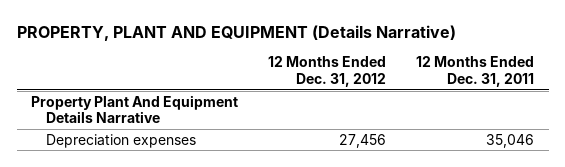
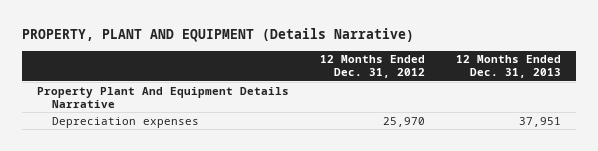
[416,56,535,88] 12 Months Ended Dec. 31, 2011 -> none
none -> [456,55,562,79] 12 Months Ended Dec. 31, 2013
[339,133,387,148] 27,456 -> [383,116,426,127] 25,970

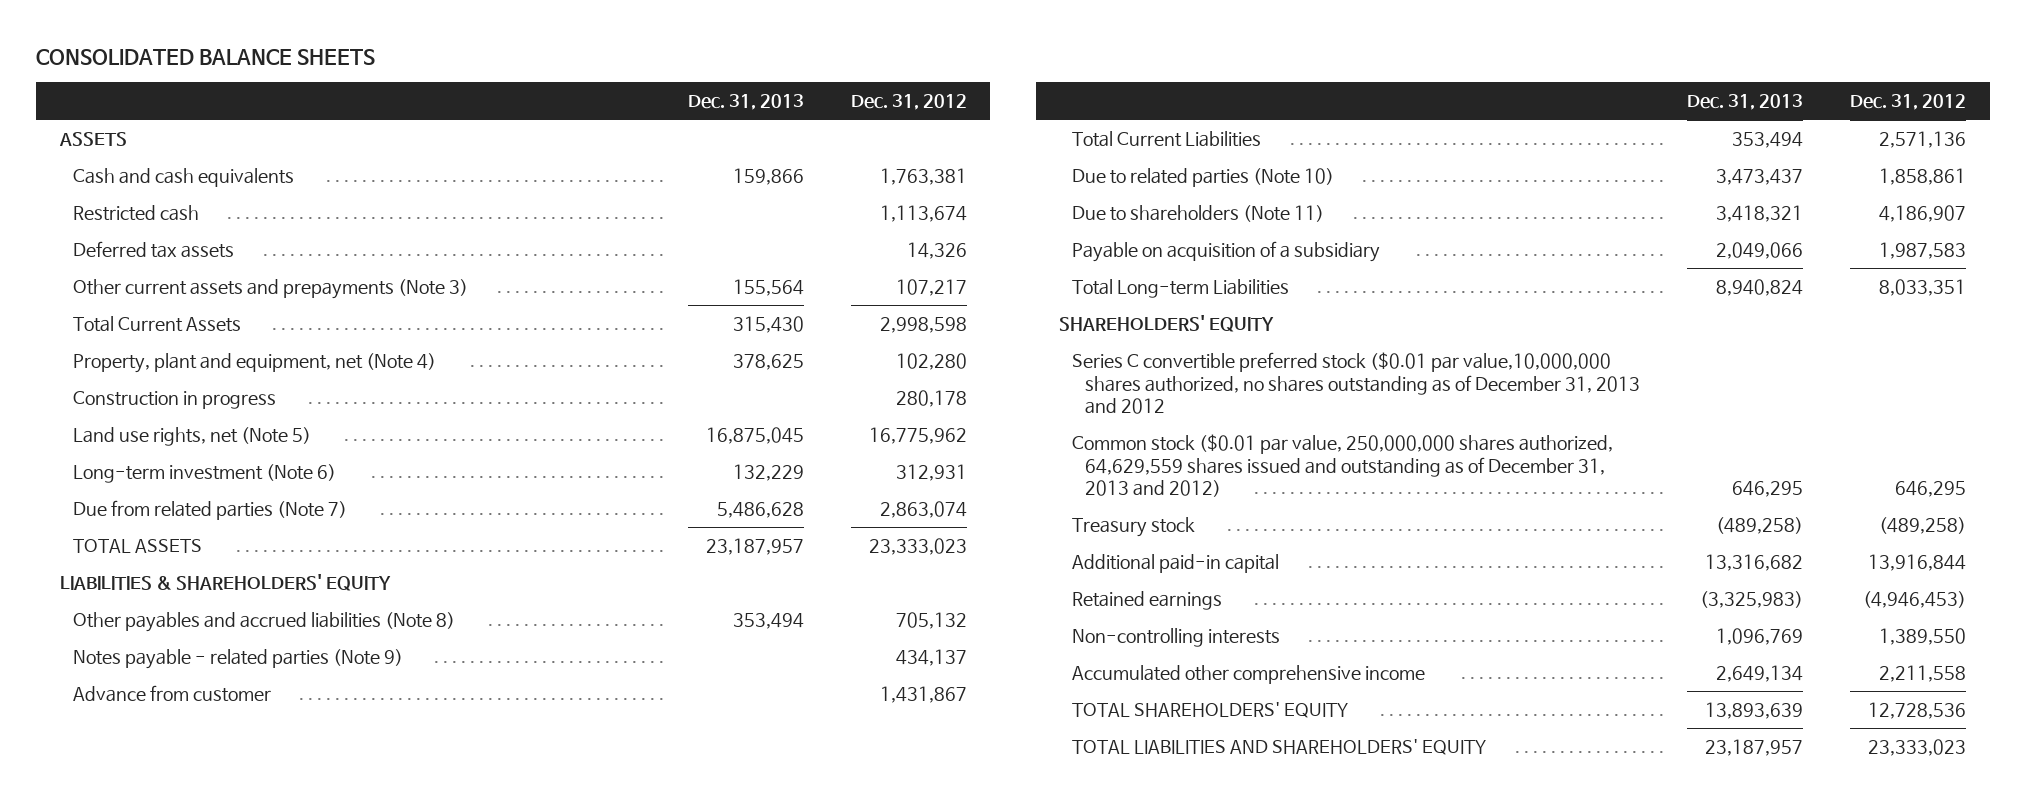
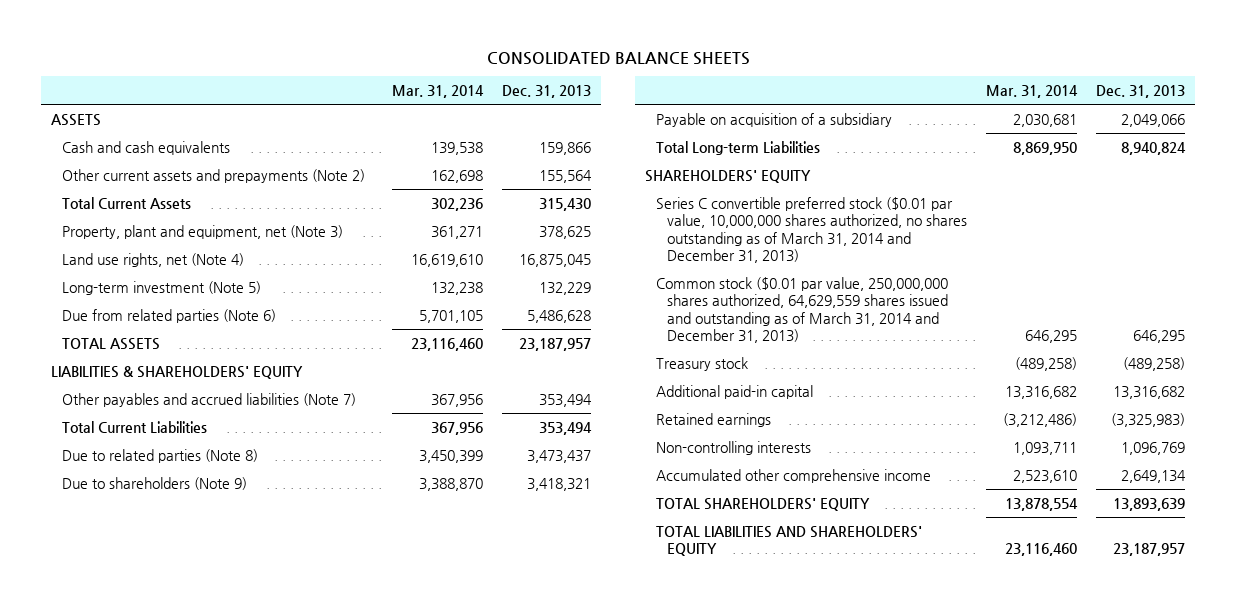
[850,94,967,111] Dec. 31, 2012 -> none
none -> [391,85,484,99] Mar. 31, 2014
[72,204,199,221] Restricted cash -> none
[72,240,234,258] Deferred tax assets -> none
[72,278,468,299] Other current assets and prepayments (Note 3) -> [61,168,365,183] Other current assets and prepayments (Note 2)
[72,390,276,409] Construction in progress -> none
[72,352,436,373] Property, plant and equipment, net (Note 4) -> [61,224,343,239] Property, plant and equipment, net (Note 3)
[72,426,311,446] Land use rights, net (Note 5) -> [61,252,244,267] Land use rights, net (Note 4)
[72,463,336,483] Long-term investment (Note 6) -> [61,280,261,295] Long-term investment (Note 5)
[72,499,347,520] Due from related parties (Note 7) -> [61,308,276,323] Due from related parties (Note 6)
[72,648,403,669] Notes payable - related parties (Note 9) -> none
[72,684,271,702] Advance from customer -> none
[72,611,455,632] Other payables and accrued liabilities (Note 8) -> [61,392,356,407] Other payables and accrued liabilities (Note 7)
[1072,167,1335,187] Due to related parties (Note 10) -> [61,448,258,463] Due to related parties (Note 8)
[1072,204,1325,222] Due to shareholders (Note 11) -> [61,476,247,490] Due to shareholders (Note 9)
[1072,351,1641,415] Series C convertible preferred stock ($0.01 par value,10,000,000 shares authorized, no shares outstanding as of December 31, 2013 and 2012 -> [655,196,967,264] Series C convertible preferred stock ($0.01 par value, 10,000,000 shares authorized, no shares outstanding as of March 31, 2014 and December 31, 2013)
[1072,433,1614,498] Common stock ($0.01 par value, 250,000,000 shares authorized, 64,629,559 shares issued and outstanding as of December 31, 2013 and 2012) -> [655,276,948,344] Common stock ($0.01 par value, 250,000,000 shares authorized, 64,629,559 shares issued and outstanding as of March 31, 2014 and December 31, 2013)

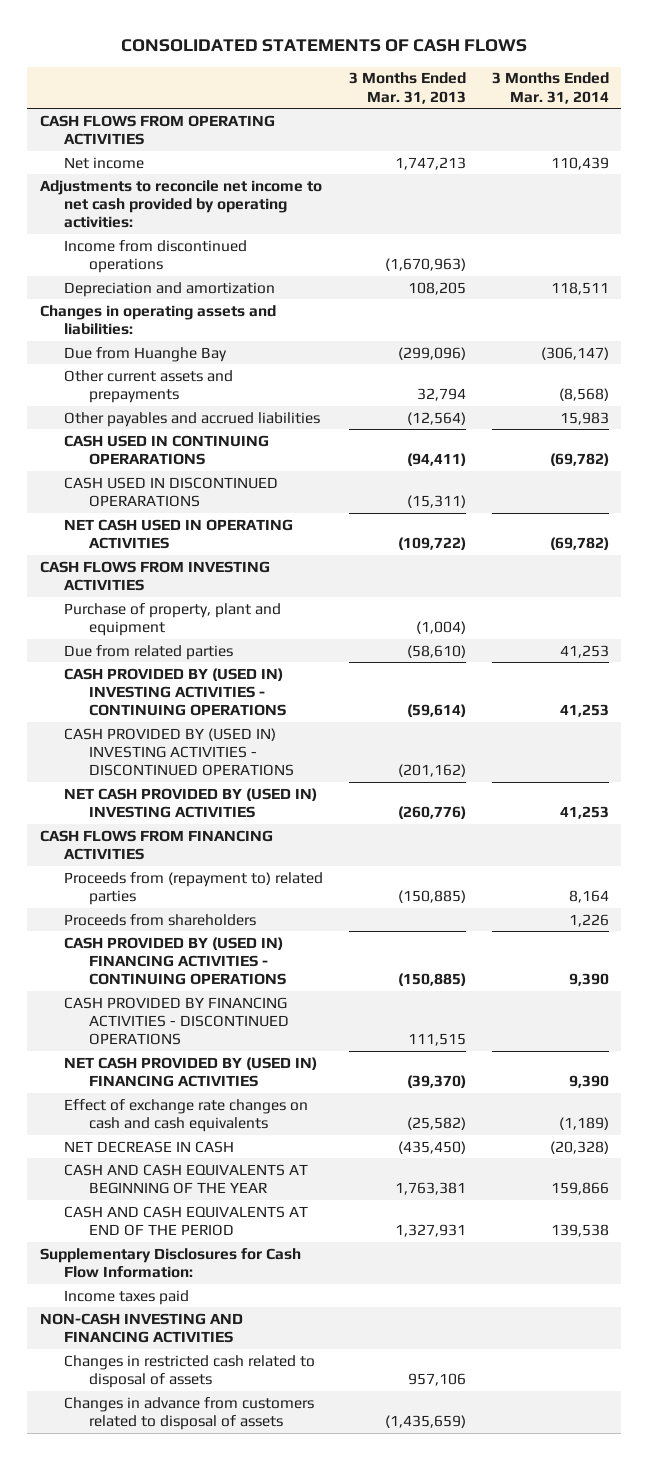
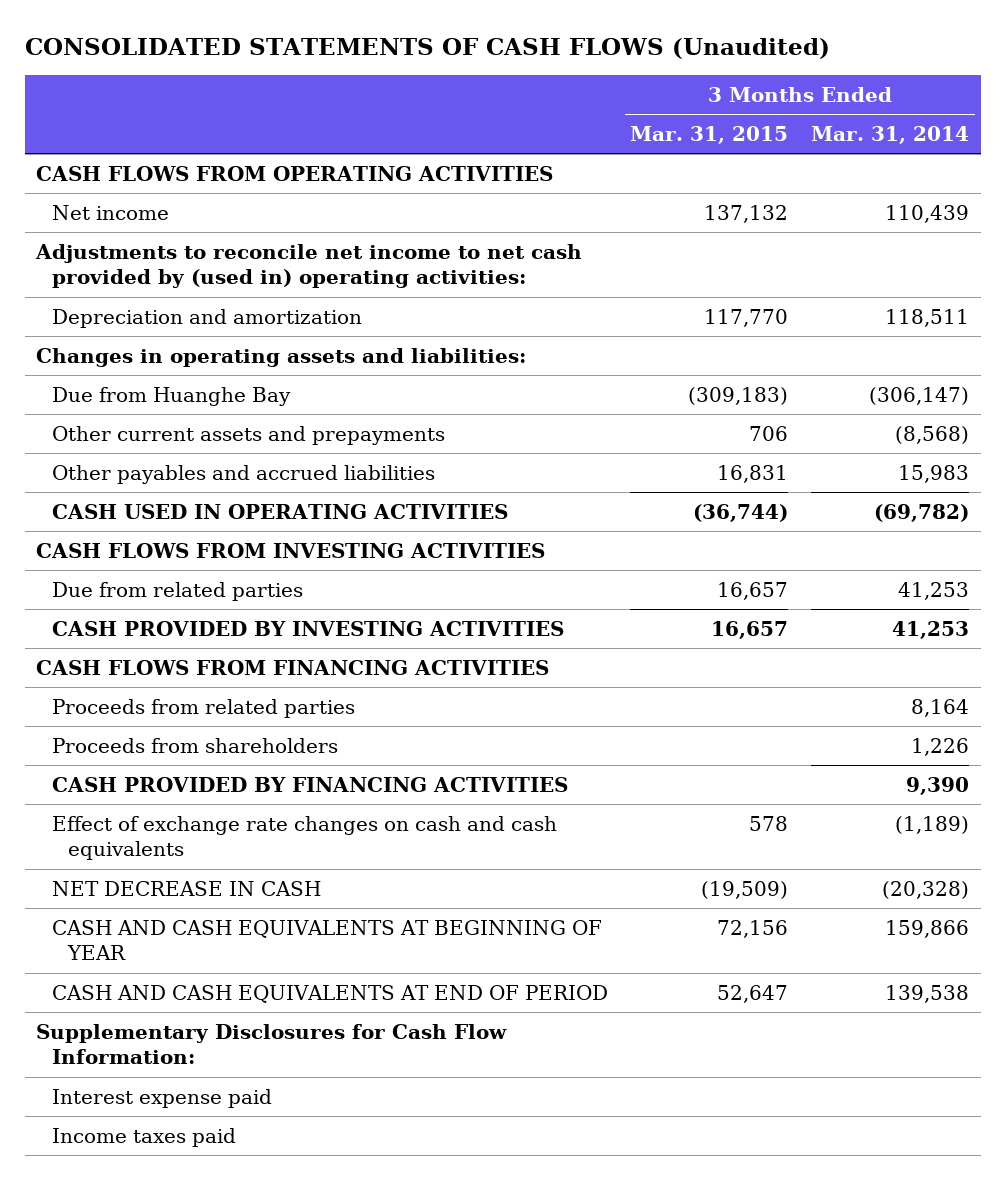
[121,39,528,53] CONSOLIDATED STATEMENTS OF CASH FLOWS -> [24,38,830,60] CONSOLIDATED STATEMENTS OF CASH FLOWS (Unaudited)
[349,72,467,104] 3 Months Ended Mar. 31, 2013 -> none
none -> [630,126,789,145] Mar. 31, 2015
[64,239,248,274] Income from discontinued operations -> none
[40,179,323,229] Adjustments to reconcile net income to net cash provided by operating activities: -> [34,243,582,289] Adjustments to reconcile net income to net cash provided by (used in) operating activities:
[64,434,270,466] CASH USED IN CONTINUING OPERARATIONS -> none
[64,476,279,508] CASH USED IN DISCONTINUED OPERARATIONS -> none
[64,518,294,550] NET CASH USED IN OPERATING ACTIVITIES -> [51,503,508,519] CASH USED IN OPERATING ACTIVITIES
[64,602,282,637] Purchase of property, plant and equipment -> none
[64,667,286,717] CASH PROVIDED BY (USED IN) INVESTING ACTIVITIES - CONTINUING OPERATIONS -> none
[64,727,294,777] CASH PROVIDED BY (USED IN) INVESTING ACTIVITIES - DISCONTINUED OPERATIONS -> none
[64,787,318,819] NET CASH PROVIDED BY (USED IN) INVESTING ACTIVITIES -> [51,620,564,636] CASH PROVIDED BY INVESTING ACTIVITIES
[64,871,324,906] Proceeds from (repayment to) related parties -> [51,698,355,718] Proceeds from related parties
[64,936,286,986] CASH PROVIDED BY (USED IN) FINANCING ACTIVITIES - CONTINUING OPERATIONS -> none
[64,996,289,1046] CASH PROVIDED BY FINANCING ACTIVITIES - DISCONTINUED OPERATIONS -> none
[64,1056,318,1088] NET CASH PROVIDED BY (USED IN) FINANCING ACTIVITIES -> [51,776,568,792] CASH PROVIDED BY FINANCING ACTIVITIES
[64,1163,309,1195] CASH AND CASH EQUIVALENTS AT BEGINNING OF THE YEAR -> [51,919,602,961] CASH AND CASH EQUIVALENTS AT BEGINNING OF YEAR
[64,1205,309,1237] CASH AND CASH EQUIVALENTS AT END OF THE PERIOD -> [51,984,608,1003] CASH AND CASH EQUIVALENTS AT END OF PERIOD
none -> [51,1088,272,1108] Interest expense paid
[40,1312,244,1344] NON-CASH INVESTING AND FINANCING ACTIVITIES -> none
[64,1354,316,1389] Changes in restricted cash related to disposal of assets -> none
[64,1396,315,1431] Changes in advance from customers related to disposal of assets -> none

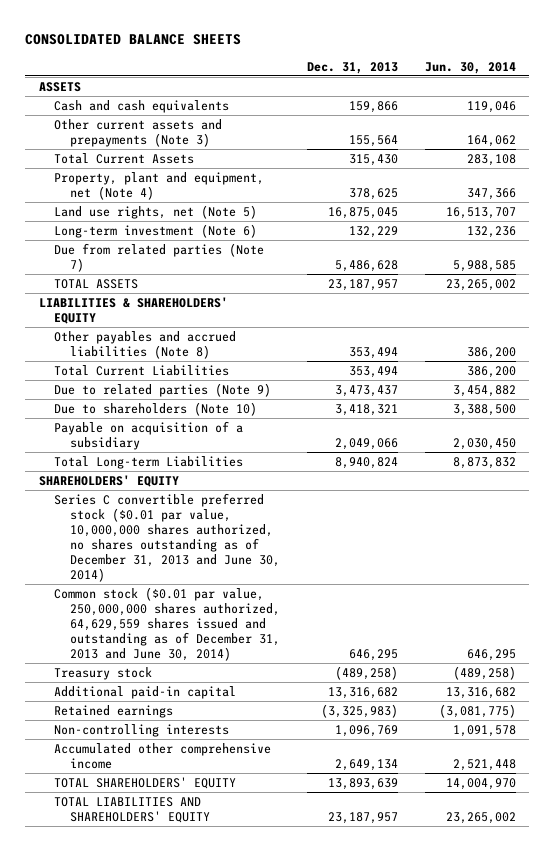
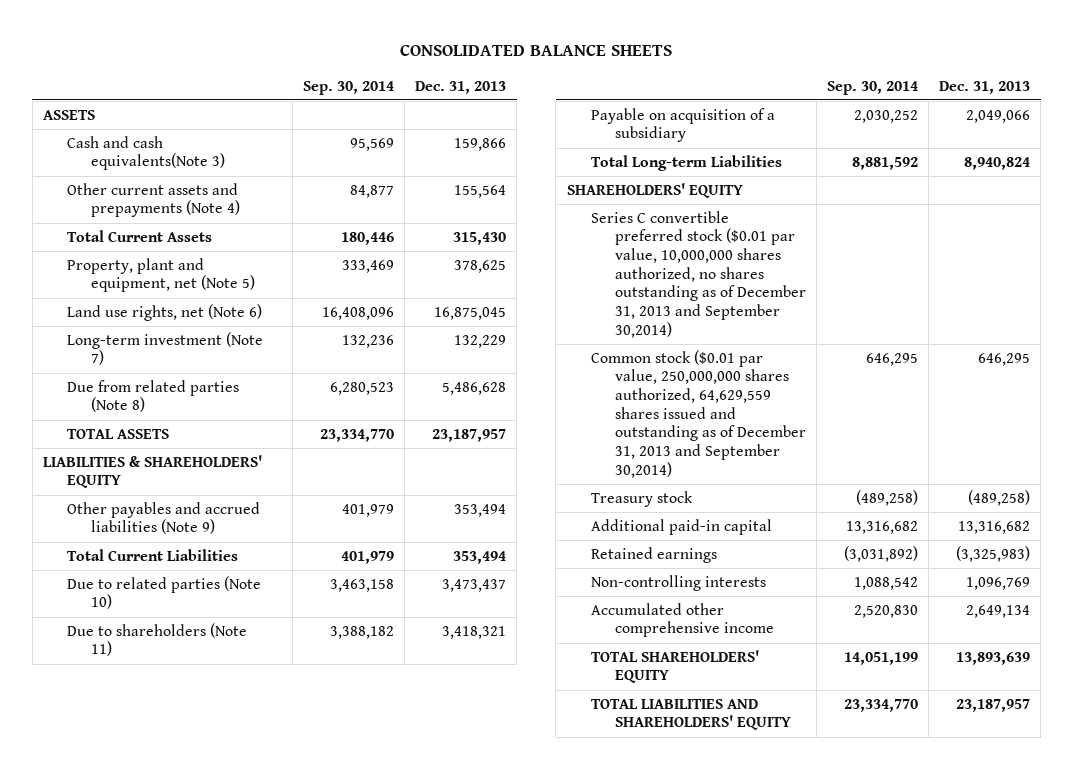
[424,61,516,74] Jun. 30, 2014 -> none
none -> [303,80,395,95] Sep. 30, 2014
[54,99,230,113] Cash and cash equivalents -> [66,135,225,171] Cash and cash equivalents(Note 3)
[54,118,223,147] Other current assets and prepayments (Note 3) -> [66,182,240,218] Other current assets and prepayments (Note 4)
[54,171,265,200] Property, plant and equipment, net (Note 4) -> [66,257,255,293] Property, plant and equipment, net (Note 5)
[54,204,258,219] Land use rights, net (Note 5) -> [66,303,262,321] Land use rights, net (Note 6)
[54,223,258,238] Long-term investment (Note 6) -> [66,331,263,366] Long-term investment (Note 7)
[54,242,265,272] Due from related parties (Note 7) -> [66,379,239,413] Due from related parties (Note 8)
[54,330,237,359] Other payables and accrued liabilities (Note 8) -> [66,501,260,535] Other payables and accrued liabilities (Note 9)
[54,382,272,397] Due to related parties (Note 9) -> [66,575,261,610] Due to related parties (Note 10)
[54,401,258,416] Due to shareholders (Note 10) -> [66,622,247,657] Due to shareholders (Note 11)
[54,492,280,582] Series C convertible preferred stock ($0.01 par value, 10,000,000 shares authorized, no shares outstanding as of December 31, 2013 and June 30, 2014) -> [590,210,806,338] Series C convertible preferred stock ($0.01 par value, 10,000,000 shares authorized, no shares outstanding as of December 31, 2013 and September 30,2014)
[54,586,280,661] Common stock ($0.01 par value, 250,000,000 shares authorized, 64,629,559 shares issued and outstanding as of December 31, 2013 and June 30, 2014) -> [590,349,806,478] Common stock ($0.01 par value, 250,000,000 shares authorized, 64,629,559 shares issued and outstanding as of December 31, 2013 and September 30,2014)

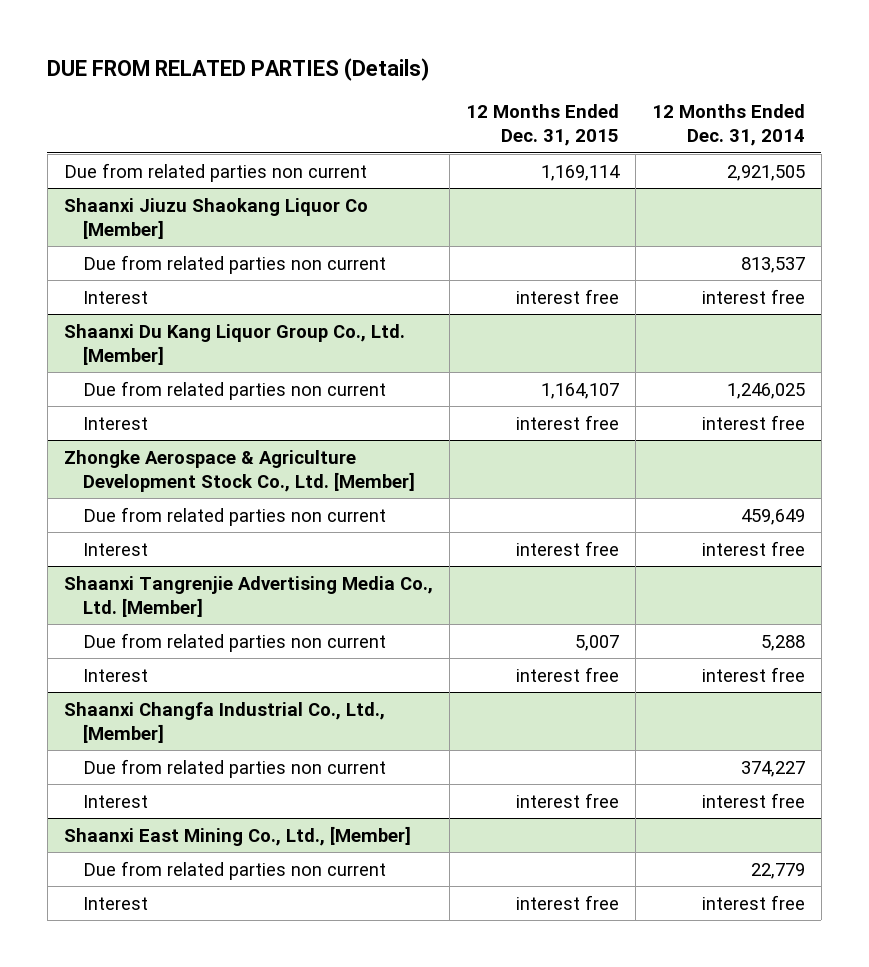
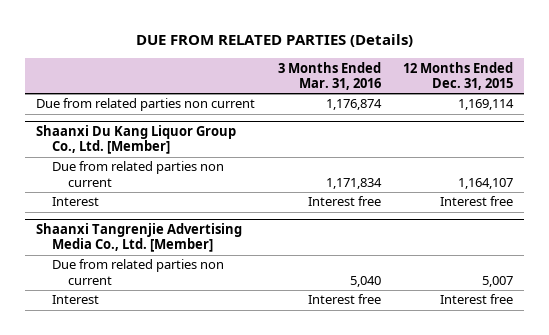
[651,104,805,147] 12 Months Ended Dec. 31, 2014 -> none
none -> [277,61,381,91] 3 Months Ended Mar. 31, 2016
[63,197,368,239] Shaanxi Jiuzu Shaokang Liquor Co [Member] -> none
[83,254,387,274] Due from related parties non current -> none
[83,290,149,304] Interest -> none
[63,449,416,492] Zhongke Aerospace & Agriculture Development Stock Co., Ltd. [Member] -> none
[83,506,387,526] Due from related parties non current -> none
[83,542,149,556] Interest -> none
[515,414,619,430] interest free -> [439,196,513,207] Interest free
[63,701,385,743] Shaanxi Changfa Industrial Co., Ltd., [Member] -> none
[83,758,387,778] Due from related parties non current -> none
[83,794,149,808] Interest -> none
[63,825,411,846] Shaanxi East Mining Co., Ltd., [Member] -> none
[83,860,387,880] Due from related parties non current -> none
[83,896,149,910] Interest -> none
[515,666,619,682] interest free -> [439,294,513,305] Interest free

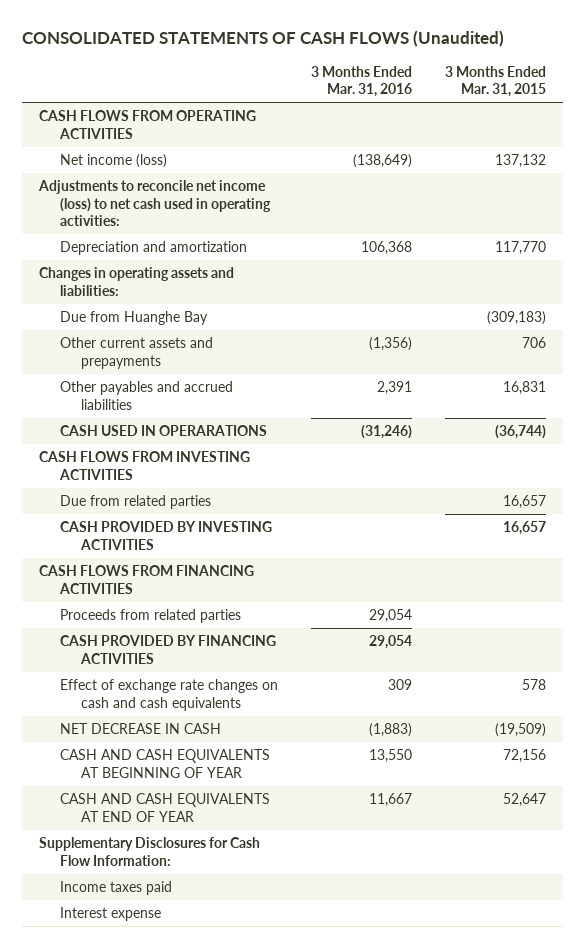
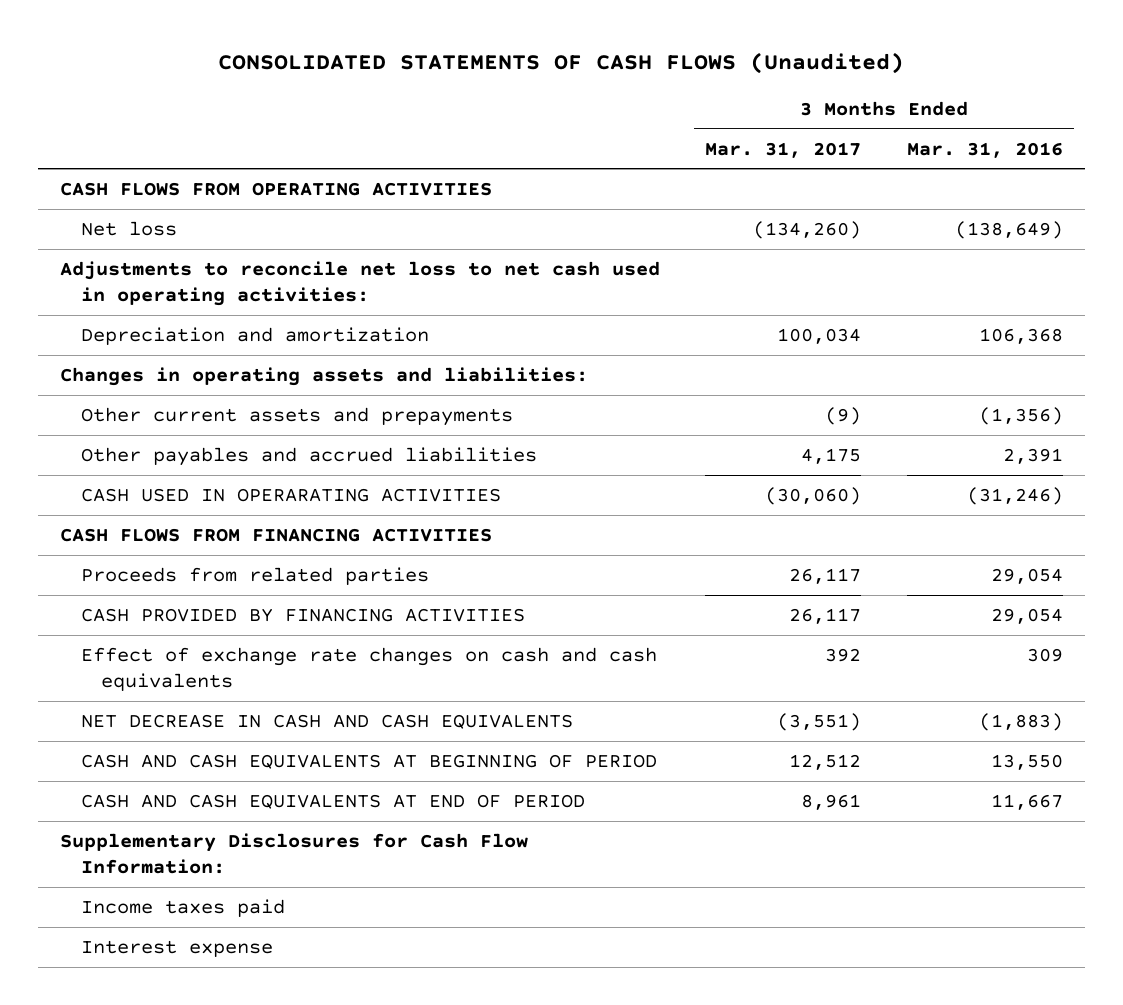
[445,65,547,98] 3 Months Ended Mar. 31, 2015 -> none
none -> [705,141,862,158] Mar. 31, 2017
[60,154,168,169] Net income (loss) -> [80,220,177,236] Net loss
[37,180,272,226] Adjustments to reconcile net income (loss) to net cash used in operating activities: -> [60,260,661,306] Adjustments to reconcile net loss to net cash used in operating activities:
[60,311,209,326] Due from Huanghe Bay -> none
[38,451,250,480] CASH FLOWS FROM INVESTING ACTIVITIES -> none
[60,495,212,510] Due from related parties -> none
[60,521,273,550] CASH PROVIDED BY INVESTING ACTIVITIES -> none
[60,425,268,437] CASH USED IN OPERARATIONS -> [80,487,501,502] CASH USED IN OPERARATING ACTIVITIES
[60,723,222,735] NET DECREASE IN CASH -> [80,713,573,729] NET DECREASE IN CASH AND CASH EQUIVALENTS
[60,749,271,778] CASH AND CASH EQUIVALENTS AT BEGINNING OF YEAR -> [80,753,657,769] CASH AND CASH EQUIVALENTS AT BEGINNING OF PERIOD
[60,793,271,822] CASH AND CASH EQUIVALENTS AT END OF YEAR -> [80,793,585,809] CASH AND CASH EQUIVALENTS AT END OF PERIOD

